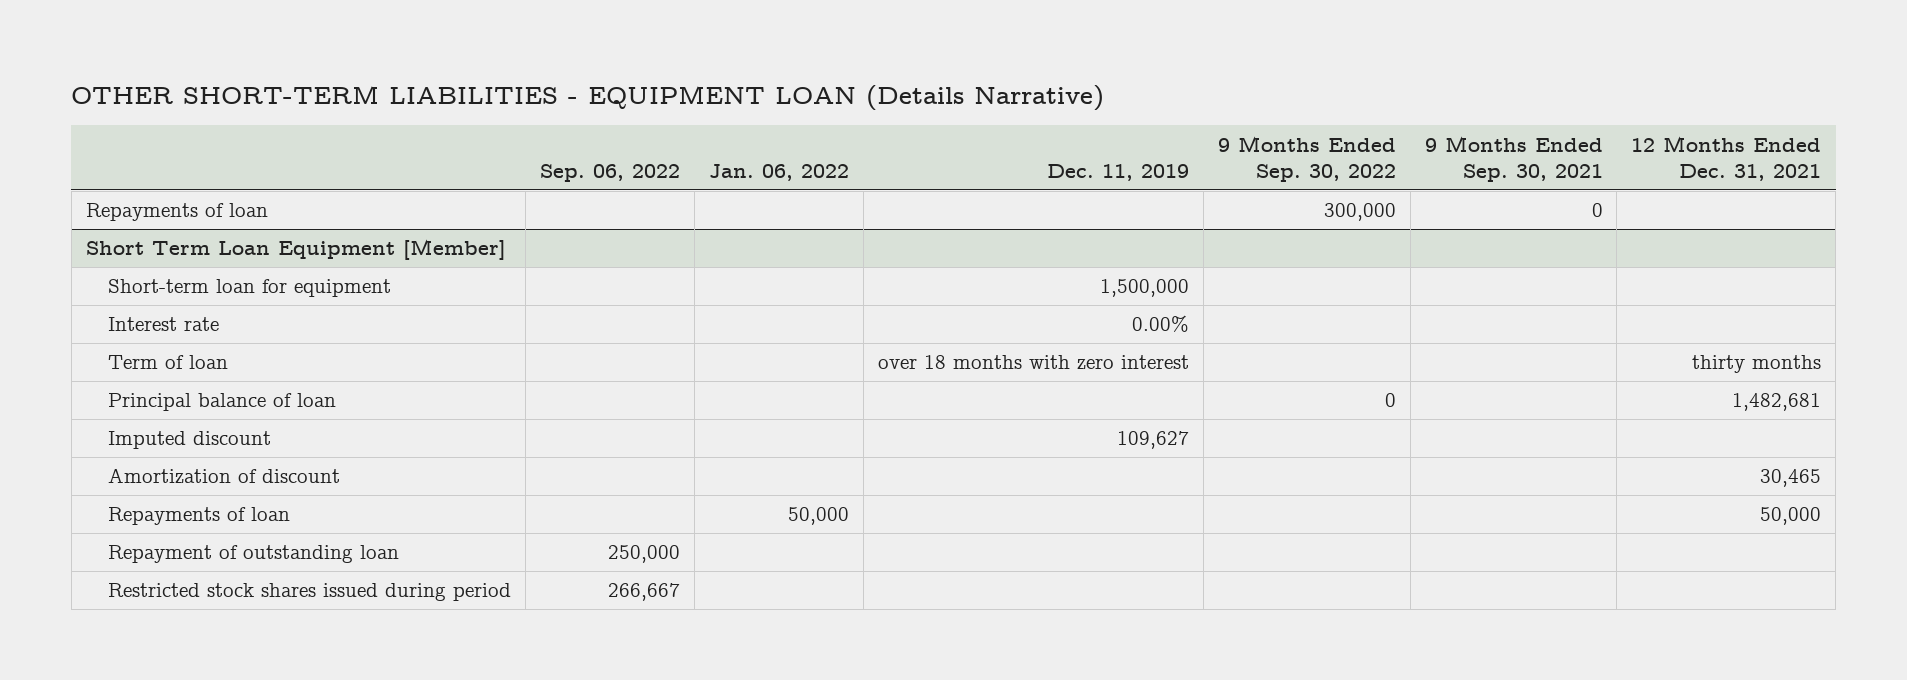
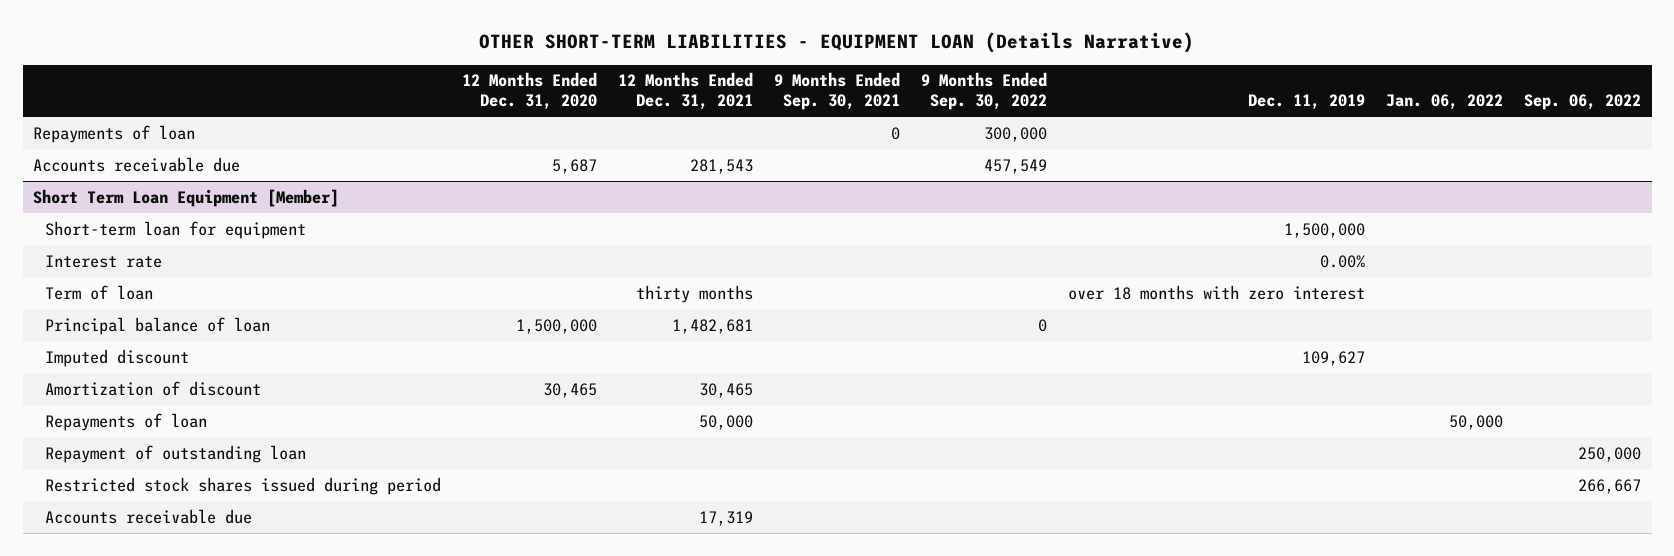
none -> [461,72,597,111] 12 Months Ended Dec. 31, 2020
none -> [33,156,241,172] Accounts receivable due
none -> [44,508,252,524] Accounts receivable due

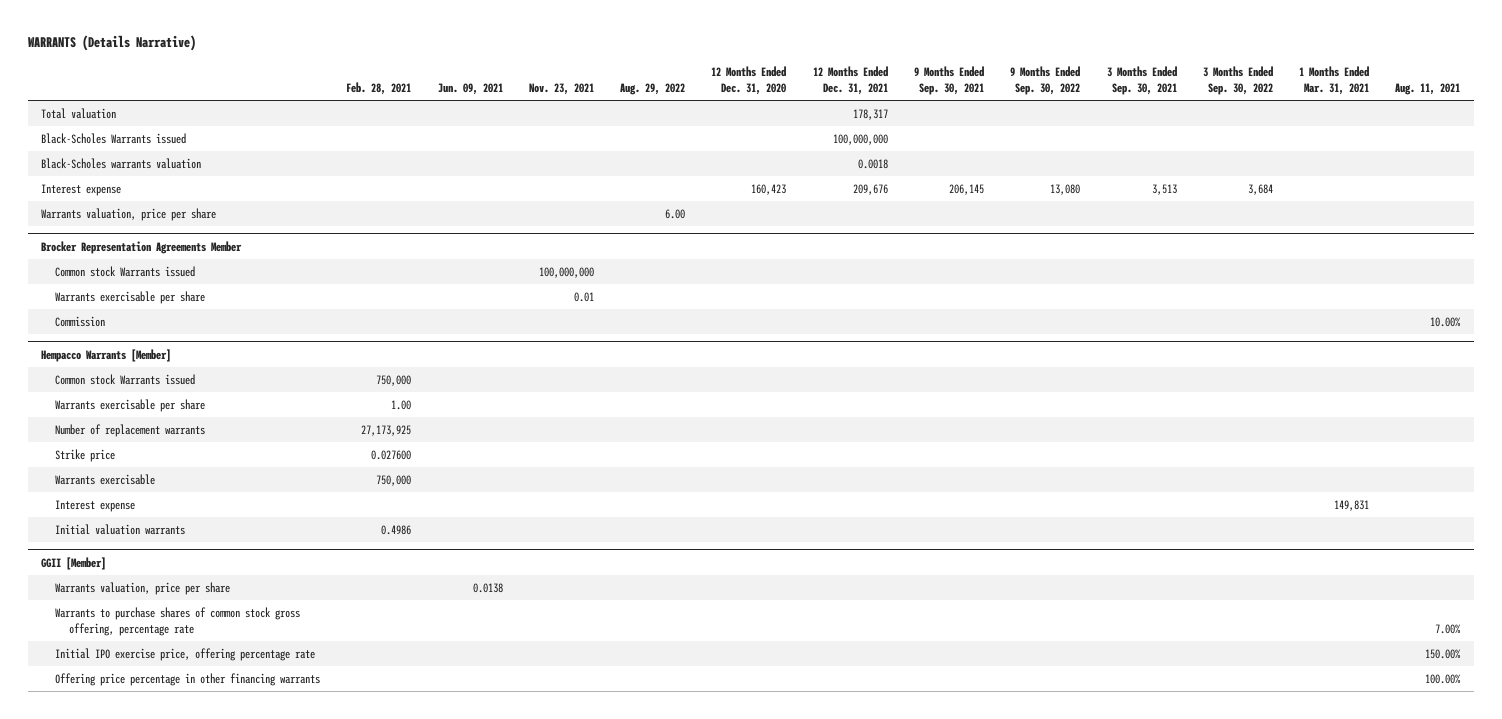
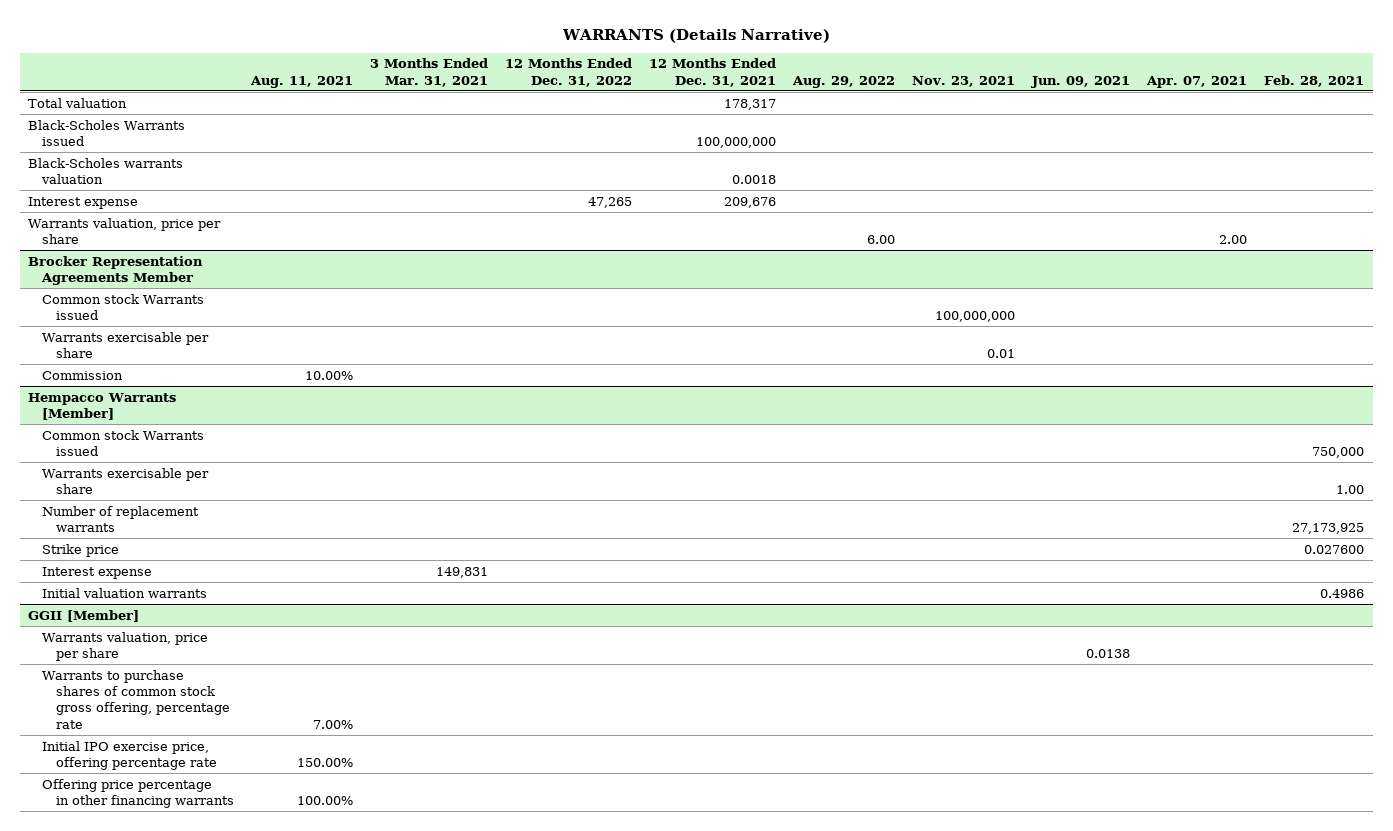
[711,66,787,96] 12 Months Ended Dec. 31, 2020 -> none
[914,66,985,96] 9 Months Ended Sep. 30, 2021 -> none
[1010,66,1081,96] 9 Months Ended Sep. 30, 2022 -> none
[1106,66,1177,96] 3 Months Ended Sep. 30, 2021 -> none
[1202,66,1273,96] 3 Months Ended Sep. 30, 2022 -> none
[1299,66,1370,96] 1 Months Ended Mar. 31, 2021 -> none
none -> [369,58,488,87] 3 Months Ended Mar. 31, 2021
none -> [504,58,632,87] 12 Months Ended Dec. 31, 2022
none -> [1146,75,1248,88] Apr. 07, 2021
[55,473,156,485] Warrants exercisable -> none

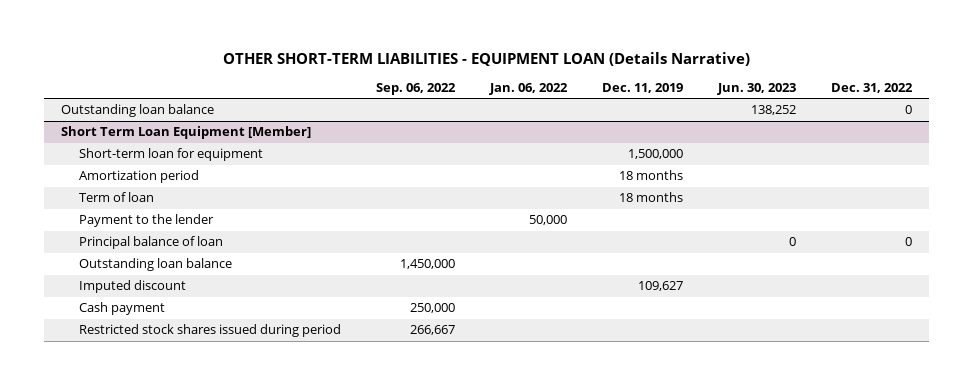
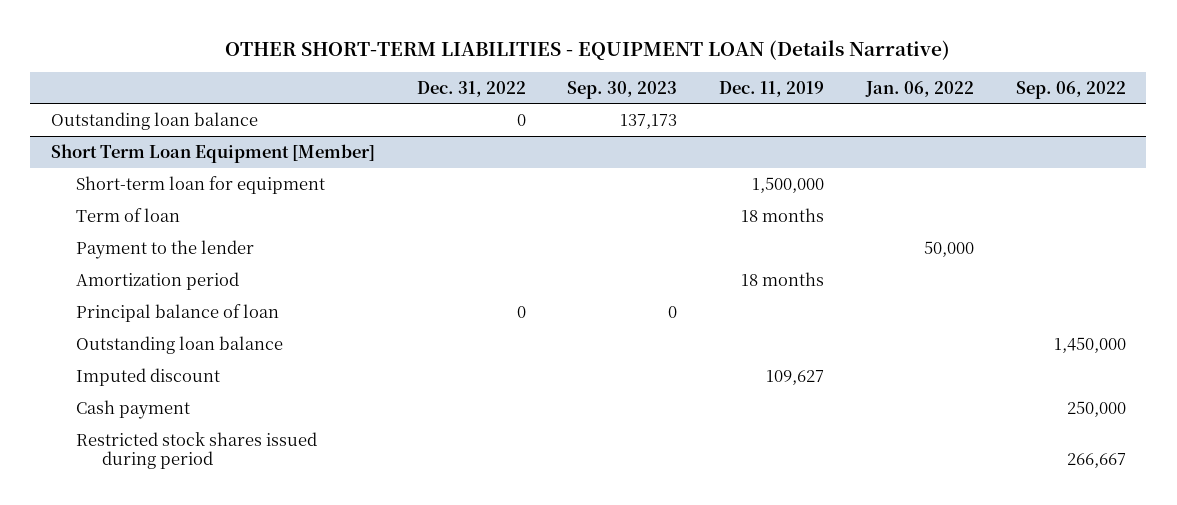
[716,82,796,95] Jun. 30, 2023 -> none
none -> [567,80,678,99] Sep. 30, 2023
[78,170,199,184] Amortization period -> [76,271,240,290] Amortization period

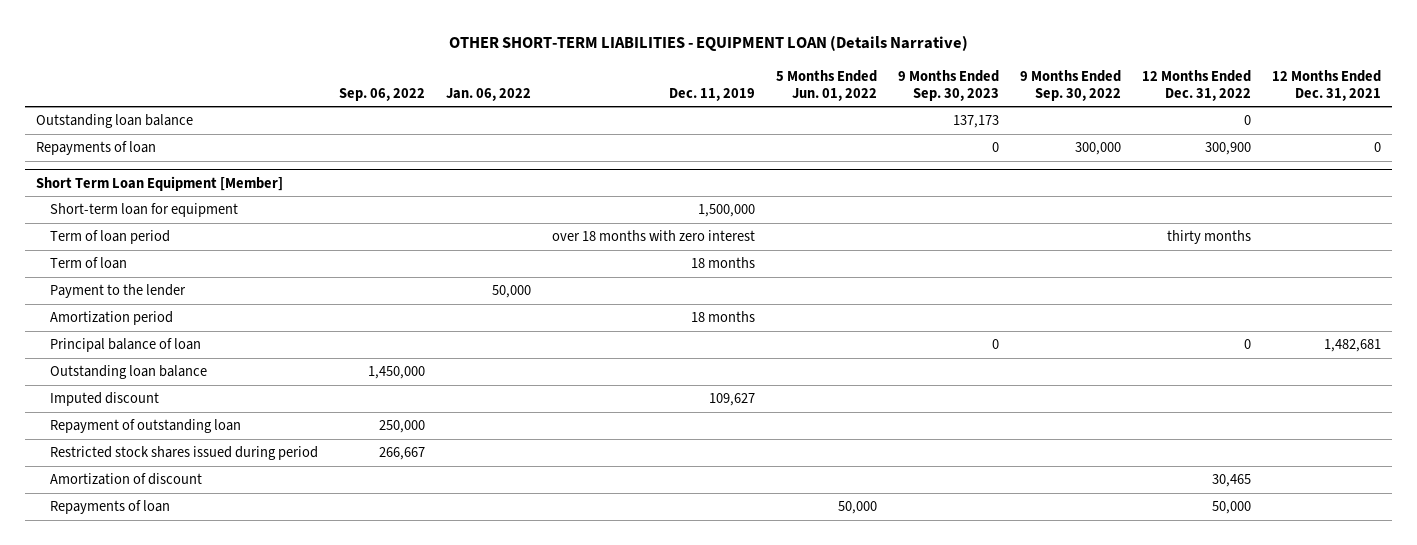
[416,80,526,97] Dec. 31, 2022 -> none
[567,80,678,99] Sep. 30, 2023 -> none
none -> [776,69,878,101] 5 Months Ended Jun. 01, 2022
none -> [898,69,1000,101] 9 Months Ended Sep. 30, 2023
none -> [1020,69,1122,101] 9 Months Ended Sep. 30, 2022
none -> [1142,69,1252,101] 12 Months Ended Dec. 31, 2022
none -> [1272,69,1382,101] 12 Months Ended Dec. 31, 2021
none -> [35,141,156,156] Repayments of loan
none -> [49,230,170,245] Term of loan period
[76,399,191,419] Cash payment -> [49,419,241,434] Repayment of outstanding loan
none -> [49,473,202,486] Amortization of discount
none -> [49,500,170,515] Repayments of loan

